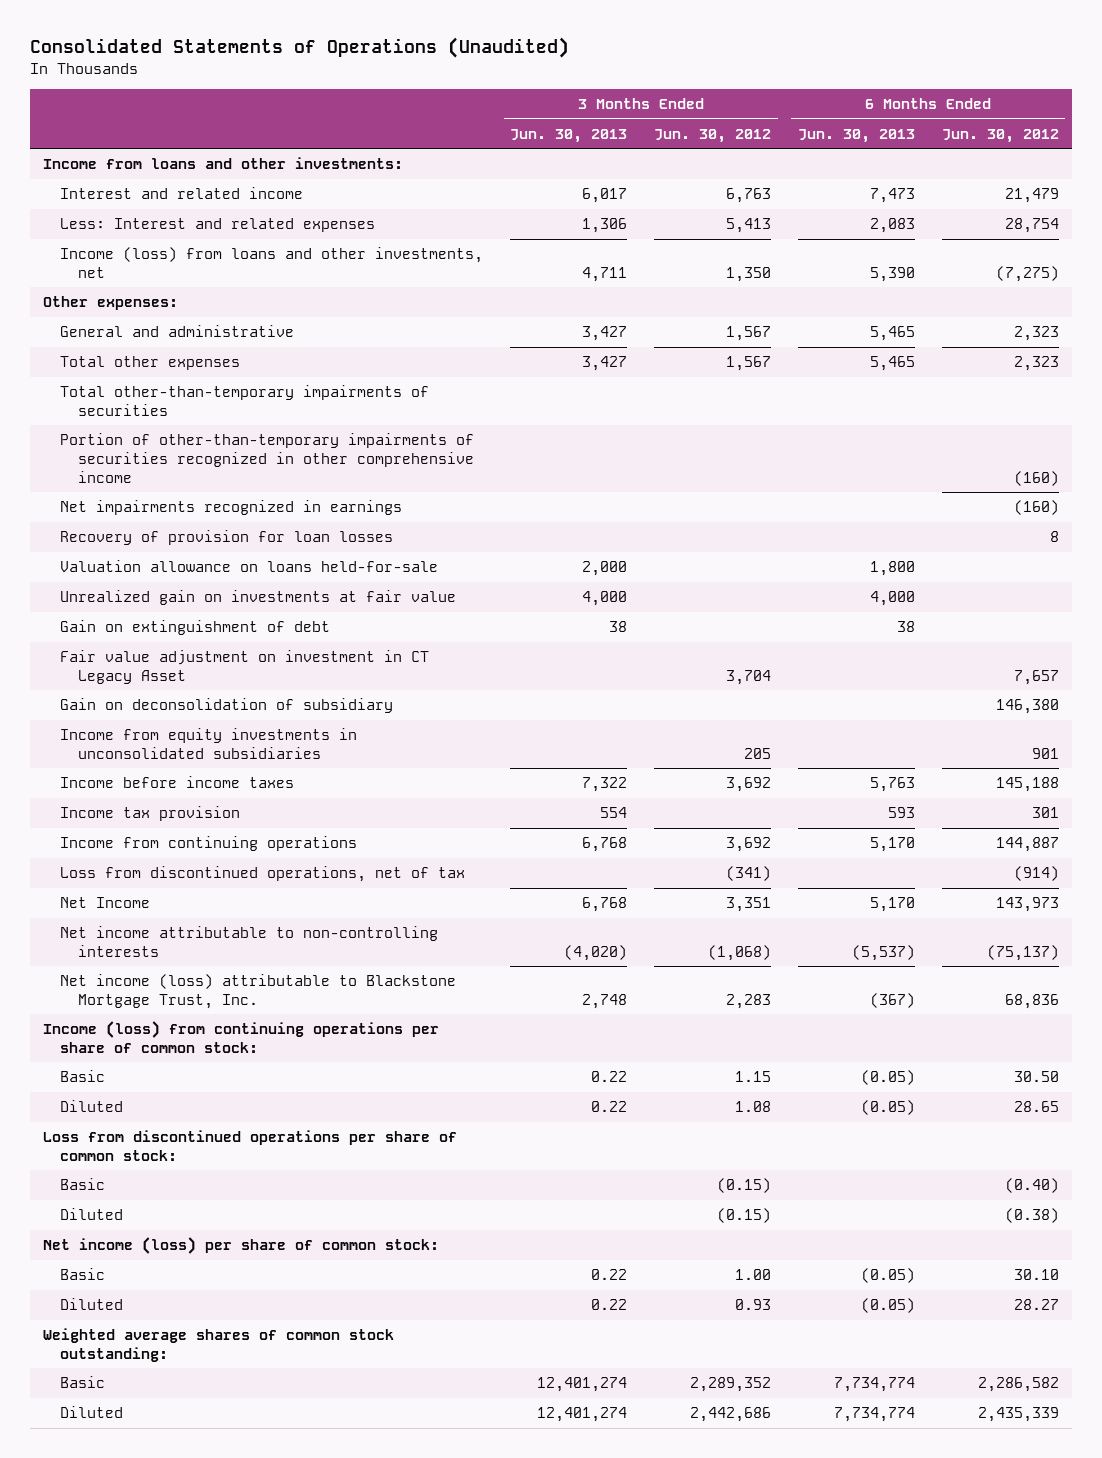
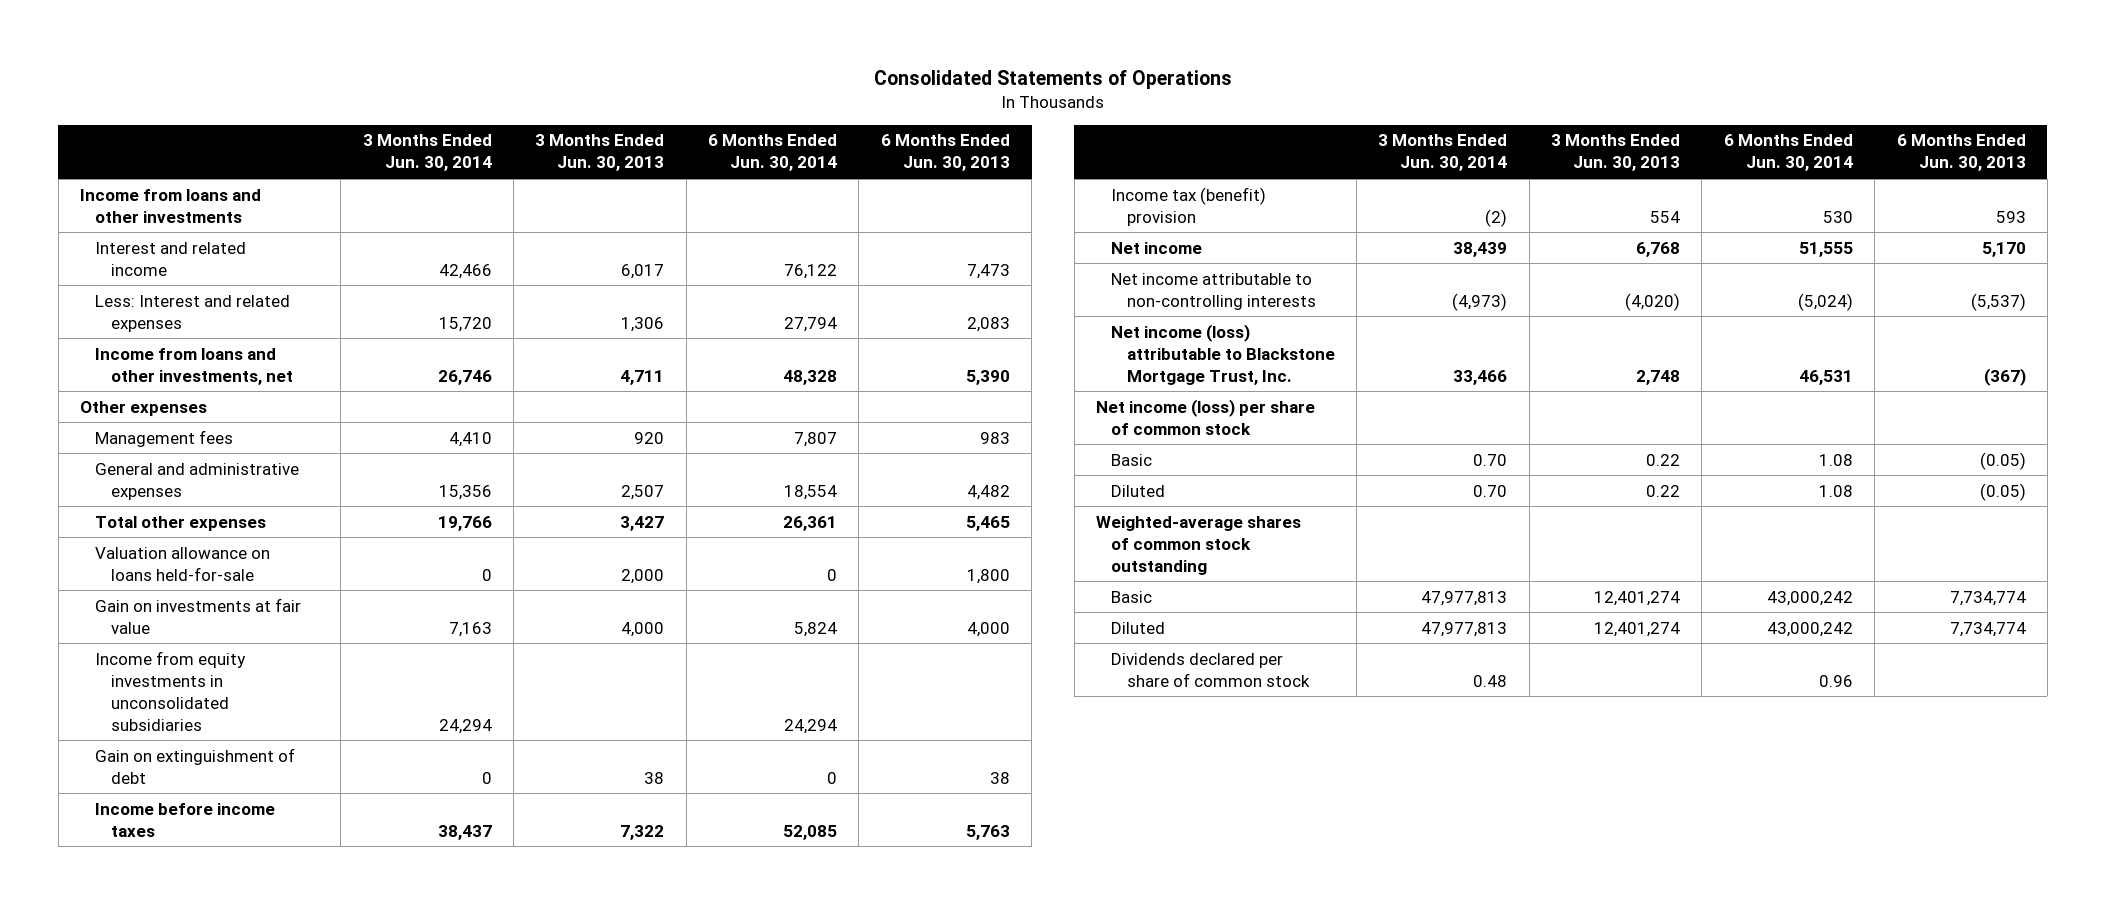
[29,37,569,59] Consolidated Statements of Operations (Unaudited) -> [873,69,1232,89] Consolidated Statements of Operations
[654,128,772,143] Jun. 30, 2012 -> none
[941,128,1059,143] Jun. 30, 2012 -> none
none -> [362,134,492,172] 3 Months Ended Jun. 30, 2014
none -> [707,134,837,172] 6 Months Ended Jun. 30, 2014
[43,157,404,170] Income from loans and other investments: -> [80,188,262,223] Income from loans and other investments
[60,247,484,279] Income (loss) from loans and other investments, net -> [95,347,293,385] Income from loans and other investments, net
[43,296,179,311] Other expenses: -> [80,400,208,416] Other expenses
none -> [95,429,234,447] Management fees
[60,325,295,338] General and administrative -> [95,462,300,500] General and administrative expenses
[582,326,628,342] 3,427 -> [621,484,665,500] 2,507
[869,326,915,342] 5,465 -> [966,484,1010,500] 4,482
[60,385,430,417] Total other-than-temporary impairments of securities -> none
[60,433,475,483] Portion of other-than-temporary impairments of securities recognized in other comprehensive income -> none
[60,500,403,516] Net impairments recognized in earnings -> none
[60,530,394,546] Recovery of provision for loan losses -> none
[60,650,430,685] Fair value adjustment on investment in CT Legacy Asset -> none
[60,698,394,714] Gain on deconsolidation of subsidiary -> none
[60,590,457,606] Unrealized gain on investments at fair value -> [95,597,302,634] Gain on investments at fair value
[60,620,331,636] Gain on extinguishment of debt -> [95,747,296,784] Gain on extinguishment of debt
[60,836,358,852] Income from continuing operations -> none
[60,866,466,883] Loss from discontinued operations, net of tax -> none
[60,806,241,822] Income tax provision -> [1111,186,1267,226] Income tax (benefit) provision
[60,897,151,909] Net Income -> [1111,241,1203,254] Net income
[43,1021,440,1054] Income (loss) from continuing operations per share of common stock: -> none
[60,1070,106,1083] Basic -> none
[60,1100,124,1113] Diluted -> none
[43,1130,458,1162] Loss from discontinued operations per share of common stock: -> none
[60,1178,106,1191] Basic -> none
[60,1208,124,1221] Diluted -> none
[43,1237,440,1255] Net income (loss) per share of common stock: -> [1096,398,1316,435] Net income (loss) per share of common stock
[43,1328,395,1363] Weighted average shares of common stock outstanding: -> [1096,515,1302,575] Weighted-average shares of common stock outstanding
none -> [1111,652,1310,687] Dividends declared per share of common stock

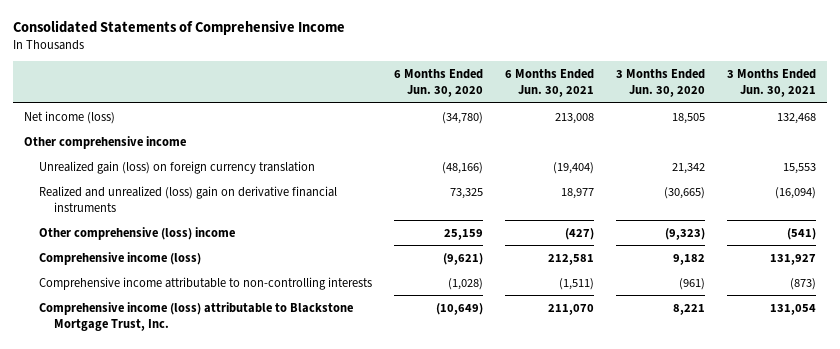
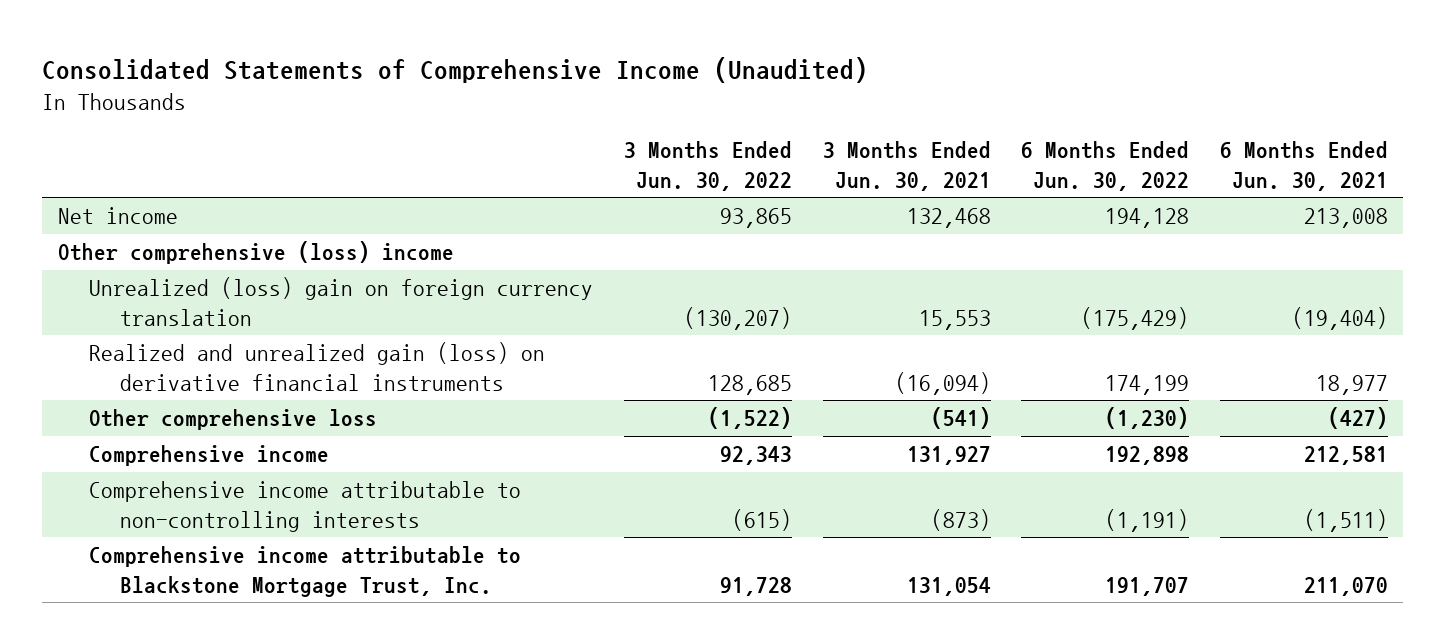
[12,20,345,36] Consolidated Statements of Comprehensive Income -> [42,57,869,84] Consolidated Statements of Comprehensive Income (Unaudited)
[393,69,483,98] 6 Months Ended Jun. 30, 2020 -> none
[616,69,706,98] 3 Months Ended Jun. 30, 2020 -> none
none -> [623,141,792,191] 3 Months Ended Jun. 30, 2022
none -> [1021,141,1190,191] 6 Months Ended Jun. 30, 2022
[23,110,115,124] Net income (loss) -> [57,207,178,225] Net income
[23,135,186,149] Other comprehensive income -> [57,241,454,265] Other comprehensive (loss) income
[38,160,315,174] Unrealized gain (loss) on foreign currency translation -> [88,277,593,326] Unrealized (loss) gain on foreign currency translation
[38,185,337,212] Realized and unrealized (loss) gain on derivative financial instruments -> [88,342,545,391] Realized and unrealized gain (loss) on derivative financial instruments
[38,226,235,240] Other comprehensive (loss) income -> [88,409,377,431] Other comprehensive loss
[38,251,201,265] Comprehensive income (loss) -> [88,445,329,467] Comprehensive income
[38,301,353,331] Comprehensive income (loss) attributable to Blackstone Mortgage Trust, Inc. -> [88,546,521,597] Comprehensive income attributable to Blackstone Mortgage Trust, Inc.

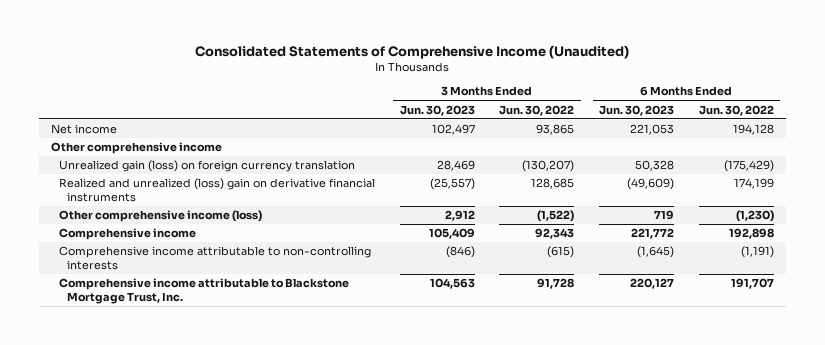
[822,141,991,191] 3 Months Ended Jun. 30, 2021 -> none
[1220,141,1389,191] 6 Months Ended Jun. 30, 2021 -> none
none -> [399,104,475,116] Jun. 30, 2023
none -> [599,104,675,116] Jun. 30, 2023
[57,241,454,265] Other comprehensive (loss) income -> [50,142,222,155] Other comprehensive income
[88,277,593,326] Unrealized (loss) gain on foreign currency translation -> [58,160,355,173] Unrealized gain (loss) on foreign currency translation
[88,342,545,391] Realized and unrealized gain (loss) on derivative financial instruments -> [58,178,375,203] Realized and unrealized (loss) gain on derivative financial instruments
[88,409,377,431] Other comprehensive loss -> [58,210,262,223] Other comprehensive income (loss)

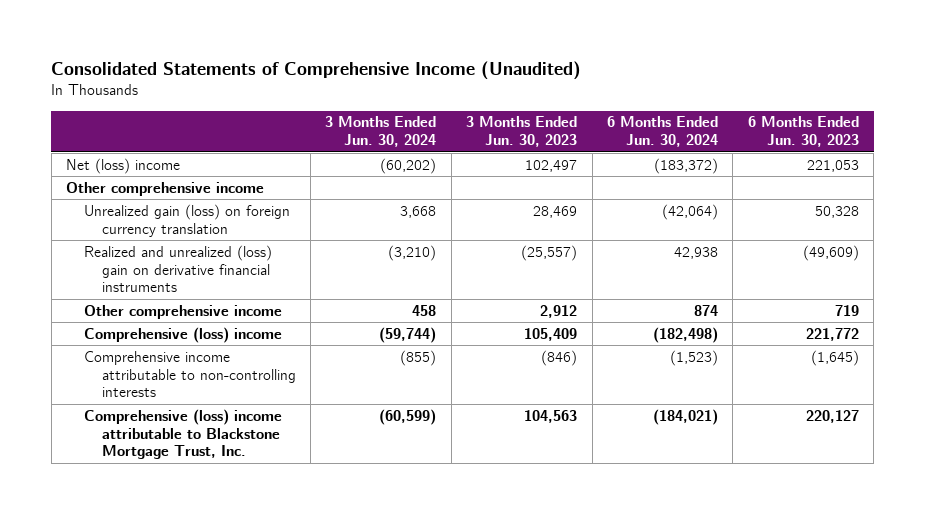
[499,104,575,116] Jun. 30, 2022 -> none
[698,104,774,116] Jun. 30, 2022 -> none
none -> [325,116,437,148] 3 Months Ended Jun. 30, 2024
none -> [606,116,718,148] 6 Months Ended Jun. 30, 2024
[50,124,117,135] Net income -> [66,157,181,174] Net (loss) income
[58,210,262,223] Other comprehensive income (loss) -> [83,304,282,319] Other comprehensive income
[58,228,196,241] Comprehensive income -> [83,326,282,343] Comprehensive (loss) income
[58,278,349,305] Comprehensive income attributable to Blackstone Mortgage Trust, Inc. -> [83,408,282,460] Comprehensive (loss) income attributable to Blackstone Mortgage Trust, Inc.

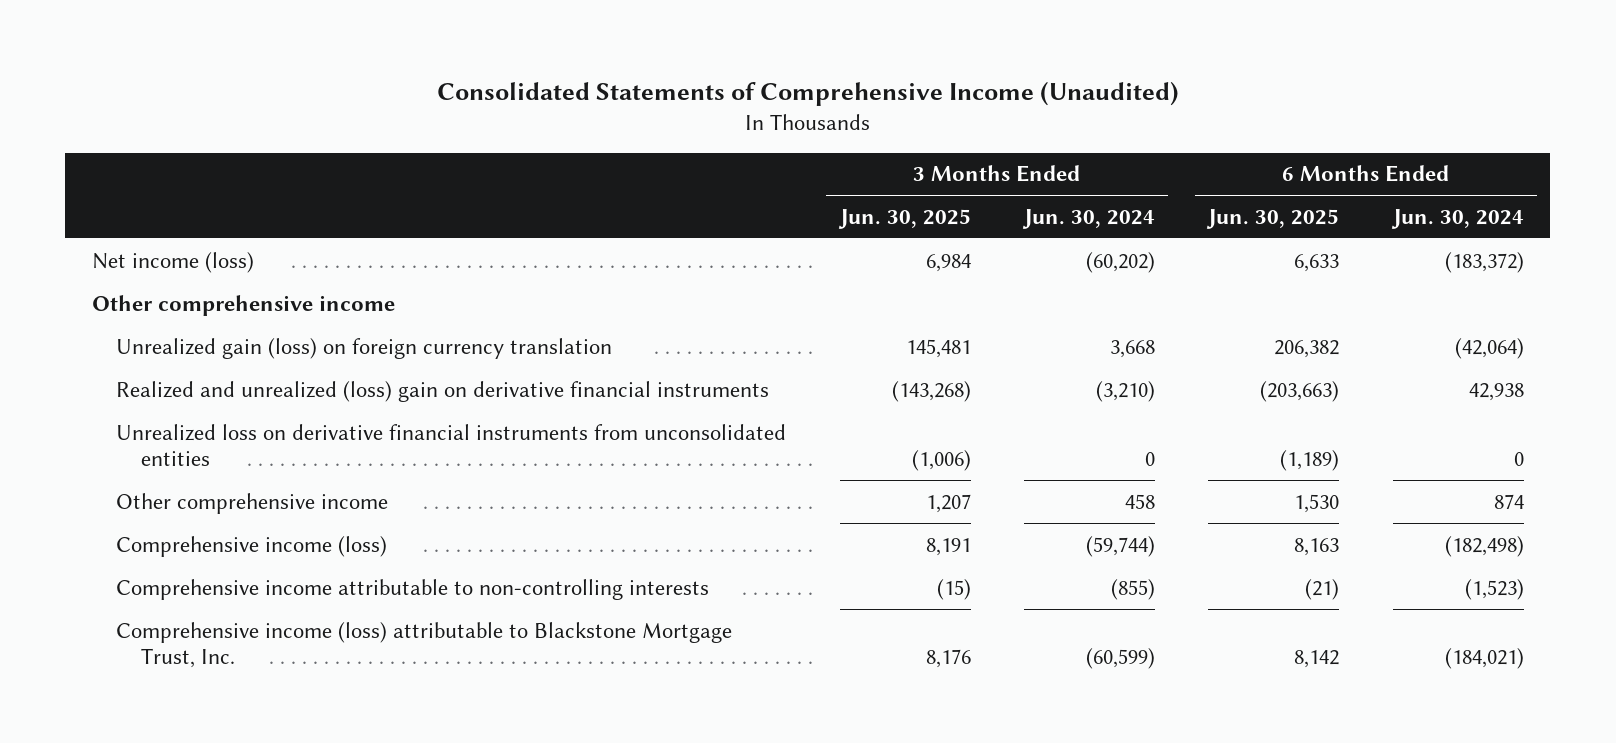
[466,116,578,148] 3 Months Ended Jun. 30, 2023 -> none
[747,116,859,148] 6 Months Ended Jun. 30, 2023 -> none
none -> [837,208,971,229] Jun. 30, 2025
none -> [1206,208,1340,229] Jun. 30, 2025
[66,157,181,174] Net (loss) income -> [91,251,254,273] Net income (loss)
none -> [116,423,787,467] Unrealized loss on derivative financial instruments from unconsolidated entities
[83,326,282,343] Comprehensive (loss) income -> [116,535,388,557] Comprehensive income (loss)
[83,408,282,460] Comprehensive (loss) income attributable to Blackstone Mortgage Trust, Inc. -> [116,621,733,669] Comprehensive income (loss) attributable to Blackstone Mortgage Trust, Inc.

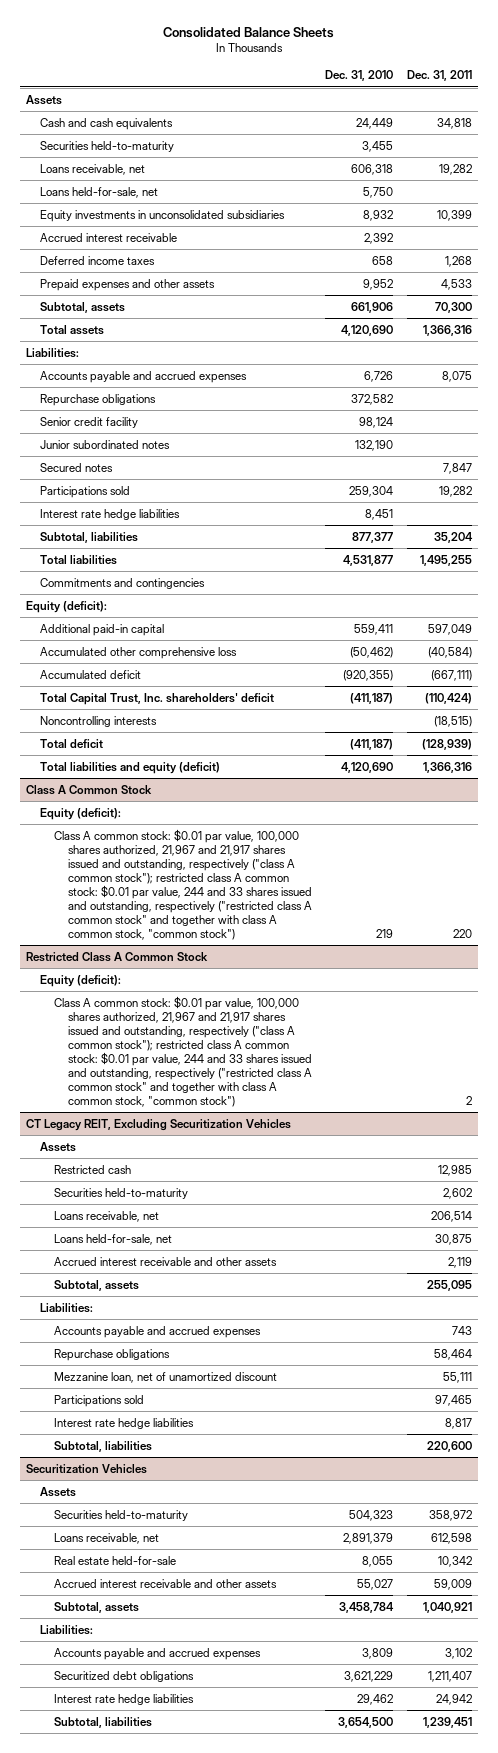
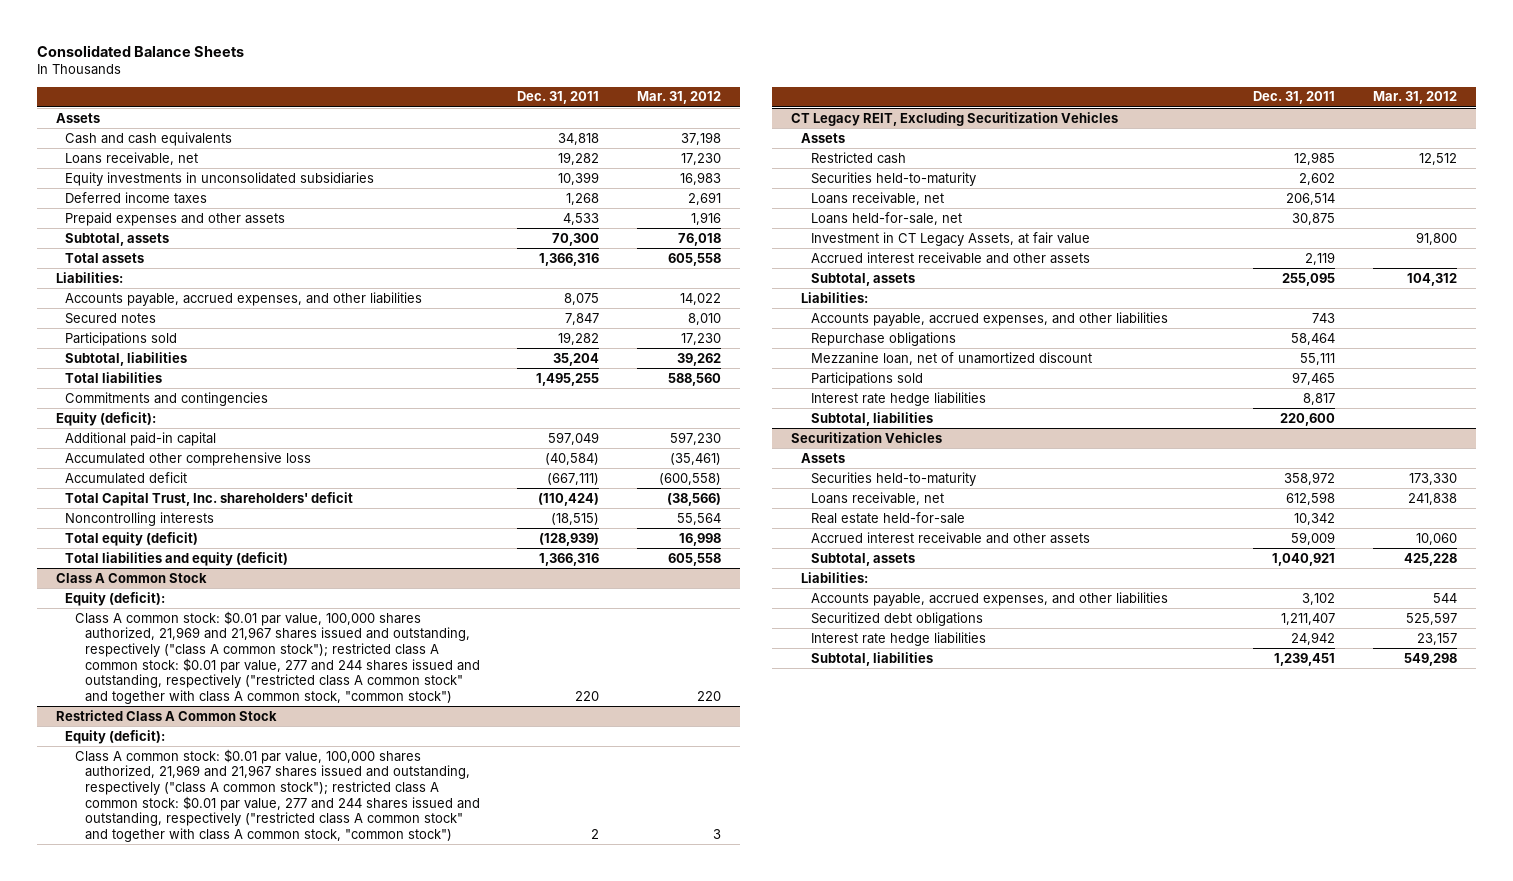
[325,70,394,82] Dec. 31, 2010 -> none
none -> [637,91,722,105] Mar. 31, 2012
[40,140,175,152] Securities held-to-maturity -> none
[40,186,159,198] Loans held-for-sale, net -> none
[40,232,178,242] Accrued interest receivable -> none
[40,393,157,406] Repurchase obligations -> none
[40,416,139,428] Senior credit facility -> none
[40,439,171,449] Junior subordinated notes -> none
[40,370,248,383] Accounts payable and accrued expenses -> [65,291,423,306] Accounts payable, accrued expenses, and other liabilities
[40,508,181,520] Interest rate hedge liabilities -> none
[40,738,104,748] Total deficit -> [65,531,199,546] Total equity (deficit)
[54,828,313,940] Class A common stock: $0.01 par value, 100,000 shares authorized, 21,967 and 21,917 shares issued and outstanding, respectively ("class A common stock"); restricted class A common stock: $0.01 par value, 244 and 33 shares issued and outstanding, respectively ("restricted class A common stock" and together with class A common stock, "common stock") -> [74,610,480,704] Class A common stock: $0.01 par value, 100,000 shares authorized, 21,969 and 21,967 shares issued and outstanding, respectively ("class A common stock"); restricted class A common stock: $0.01 par value, 277 and 244 shares issued and outstanding, respectively ("restricted class A common stock" and together with class A common stock, "common stock")
[54,995,313,1107] Class A common stock: $0.01 par value, 100,000 shares authorized, 21,967 and 21,917 shares issued and outstanding, respectively ("class A common stock"); restricted class A common stock: $0.01 par value, 244 and 33 shares issued and outstanding, respectively ("restricted class A common stock" and together with class A common stock, "common stock") -> [74,748,480,842] Class A common stock: $0.01 par value, 100,000 shares authorized, 21,969 and 21,967 shares issued and outstanding, respectively ("class A common stock"); restricted class A common stock: $0.01 par value, 277 and 244 shares issued and outstanding, respectively ("restricted class A common stock" and together with class A common stock, "common stock")
none -> [810,231,1090,246] Investment in CT Legacy Assets, at fair value
[54,1325,262,1338] Accounts payable and accrued expenses -> [810,311,1168,326] Accounts payable, accrued expenses, and other liabilities
[54,1647,262,1660] Accounts payable and accrued expenses -> [810,591,1168,606] Accounts payable, accrued expenses, and other liabilities

